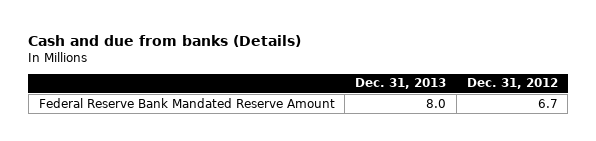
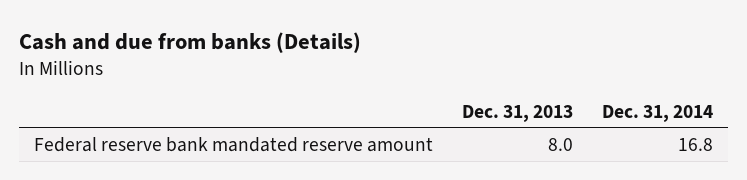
[466,78,558,90] Dec. 31, 2012 -> none
none -> [602,104,714,122] Dec. 31, 2014
[38,97,335,108] Federal Reserve Bank Mandated Reserve Amount -> [33,136,433,152] Federal reserve bank mandated reserve amount

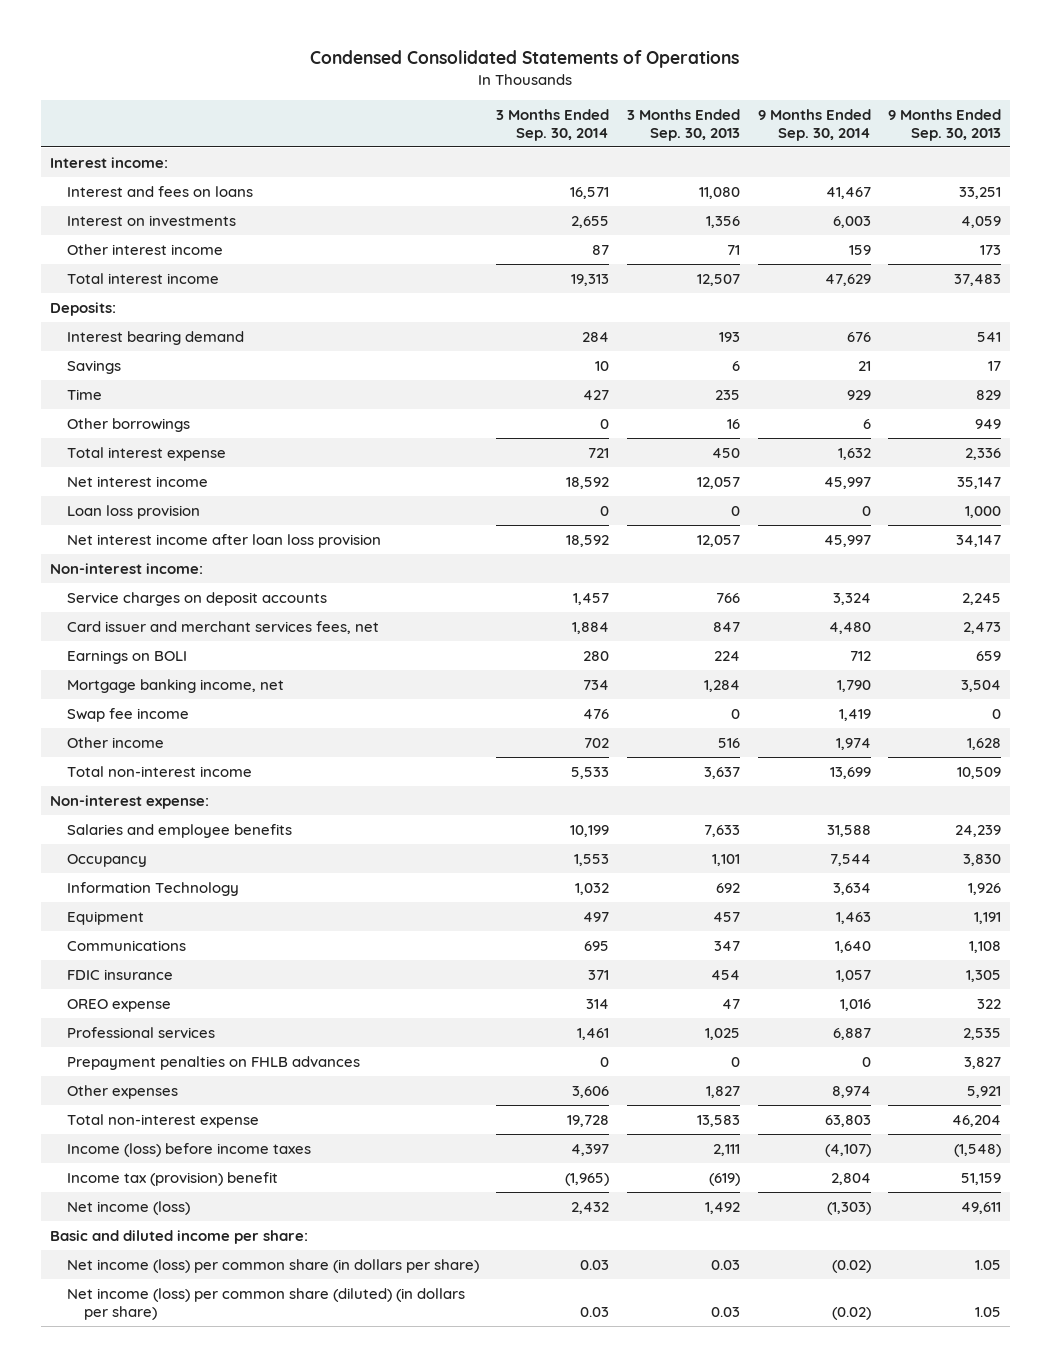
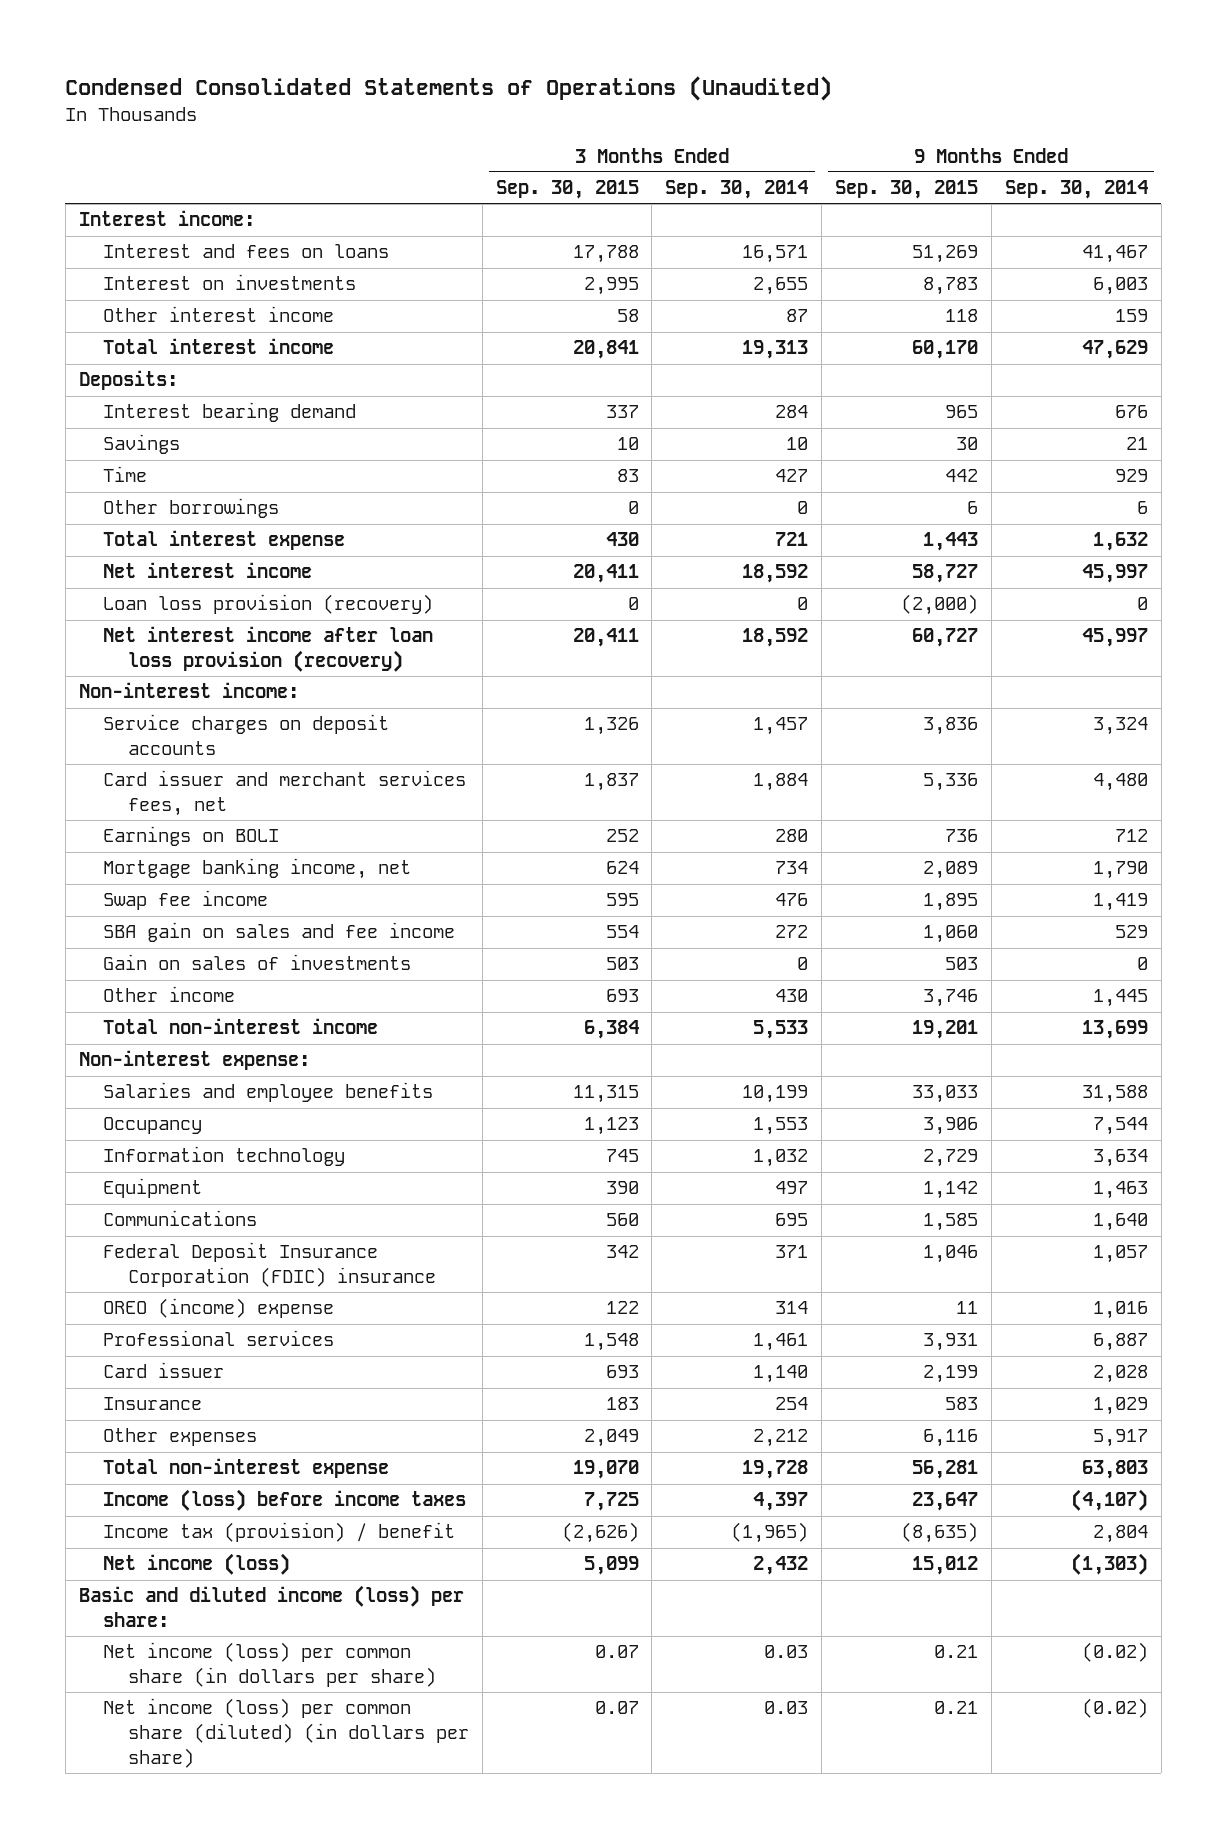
[310,50,740,69] Condensed Consolidated Statements of Operations -> [65,76,833,102] Condensed Consolidated Statements of Operations (Unaudited)
[626,108,740,141] 3 Months Ended Sep. 30, 2013 -> none
[888,108,1002,141] 9 Months Ended Sep. 30, 2013 -> none
none -> [495,180,639,200] Sep. 30, 2015
none -> [834,180,978,200] Sep. 30, 2015
[66,504,200,519] Loan loss provision -> [103,594,434,615] Loan loss provision (recovery)
[66,533,381,548] Net interest income after loan loss provision -> [103,626,434,673] Net interest income after loan loss provision (recovery)
none -> [103,922,456,943] SBA gain on sales and fee income
none -> [103,954,412,971] Gain on sales of investments
[584,737,610,748] 702 -> [775,989,809,1003] 430
[835,737,871,750] 1,974 -> [1092,989,1148,1008] 1,445
[66,881,239,896] Information Technology -> [103,1146,346,1167] Information technology
[66,968,173,980] FDIC insurance -> [103,1242,436,1288] Federal Deposit Insurance Corporation (FDIC) insurance
[66,998,171,1012] OREO expense -> [103,1298,335,1319] OREO (income) expense
[66,1055,360,1070] Prepayment penalties on FHLB advances -> none
none -> [103,1362,225,1379] Card issuer
none -> [103,1397,203,1411] Insurance
[572,1085,610,1098] 3,606 -> [753,1429,809,1448] 2,212
[831,1085,871,1098] 8,974 -> [1092,1429,1148,1448] 5,917
[66,1171,278,1186] Income tax (provision) benefit -> [103,1522,456,1543] Income tax (provision) / benefit
[49,1229,308,1244] Basic and diluted income per share: -> [78,1585,464,1628] Basic and diluted income (loss) per share:

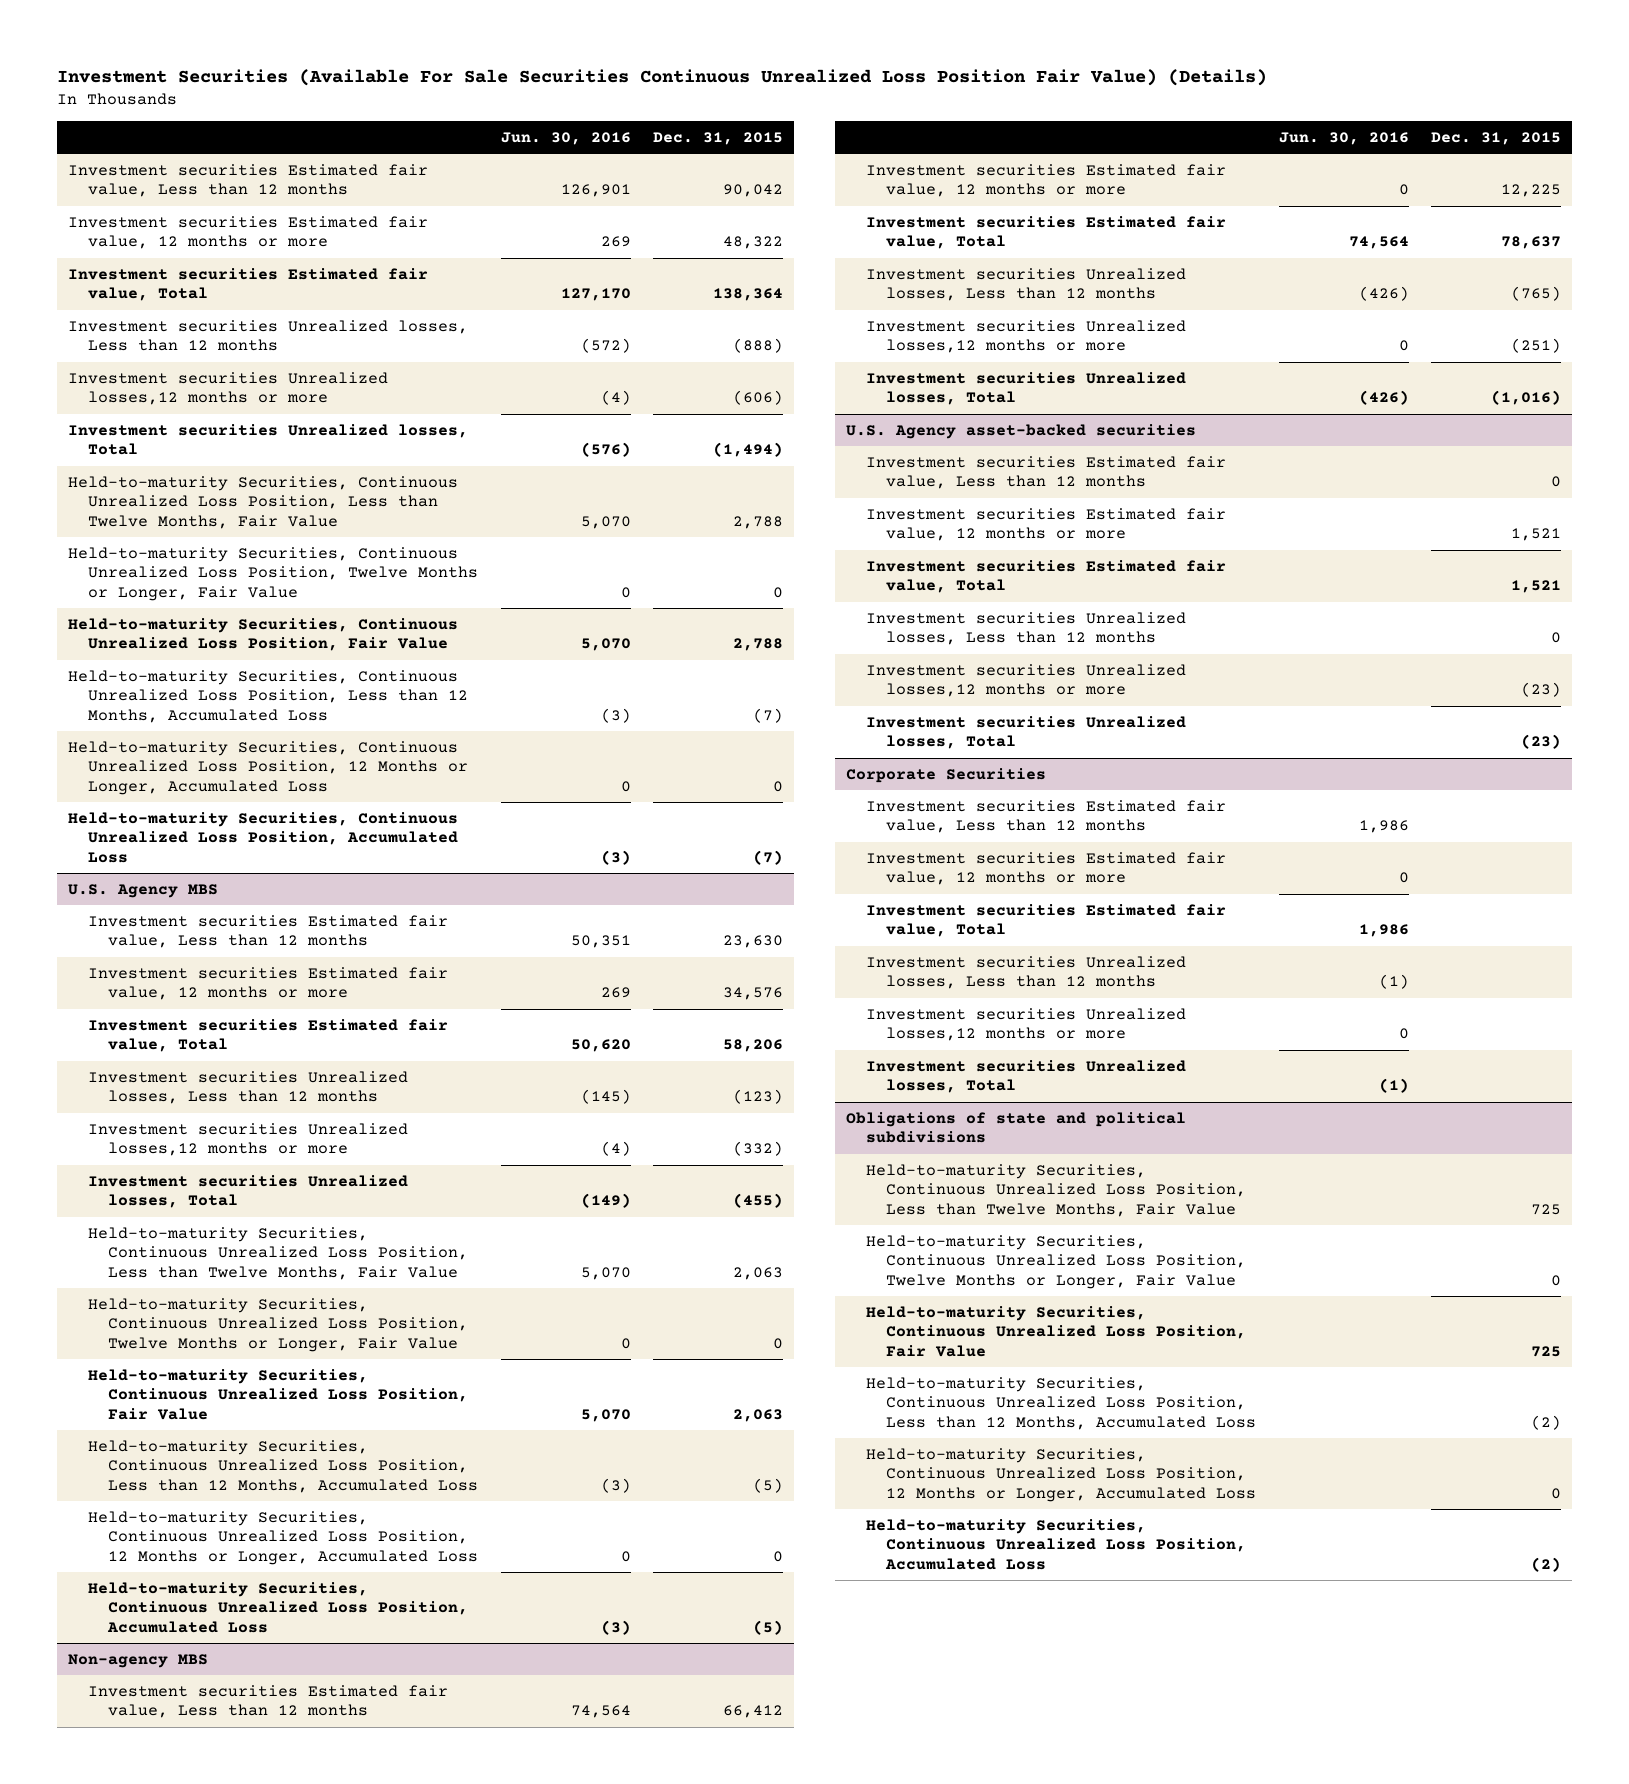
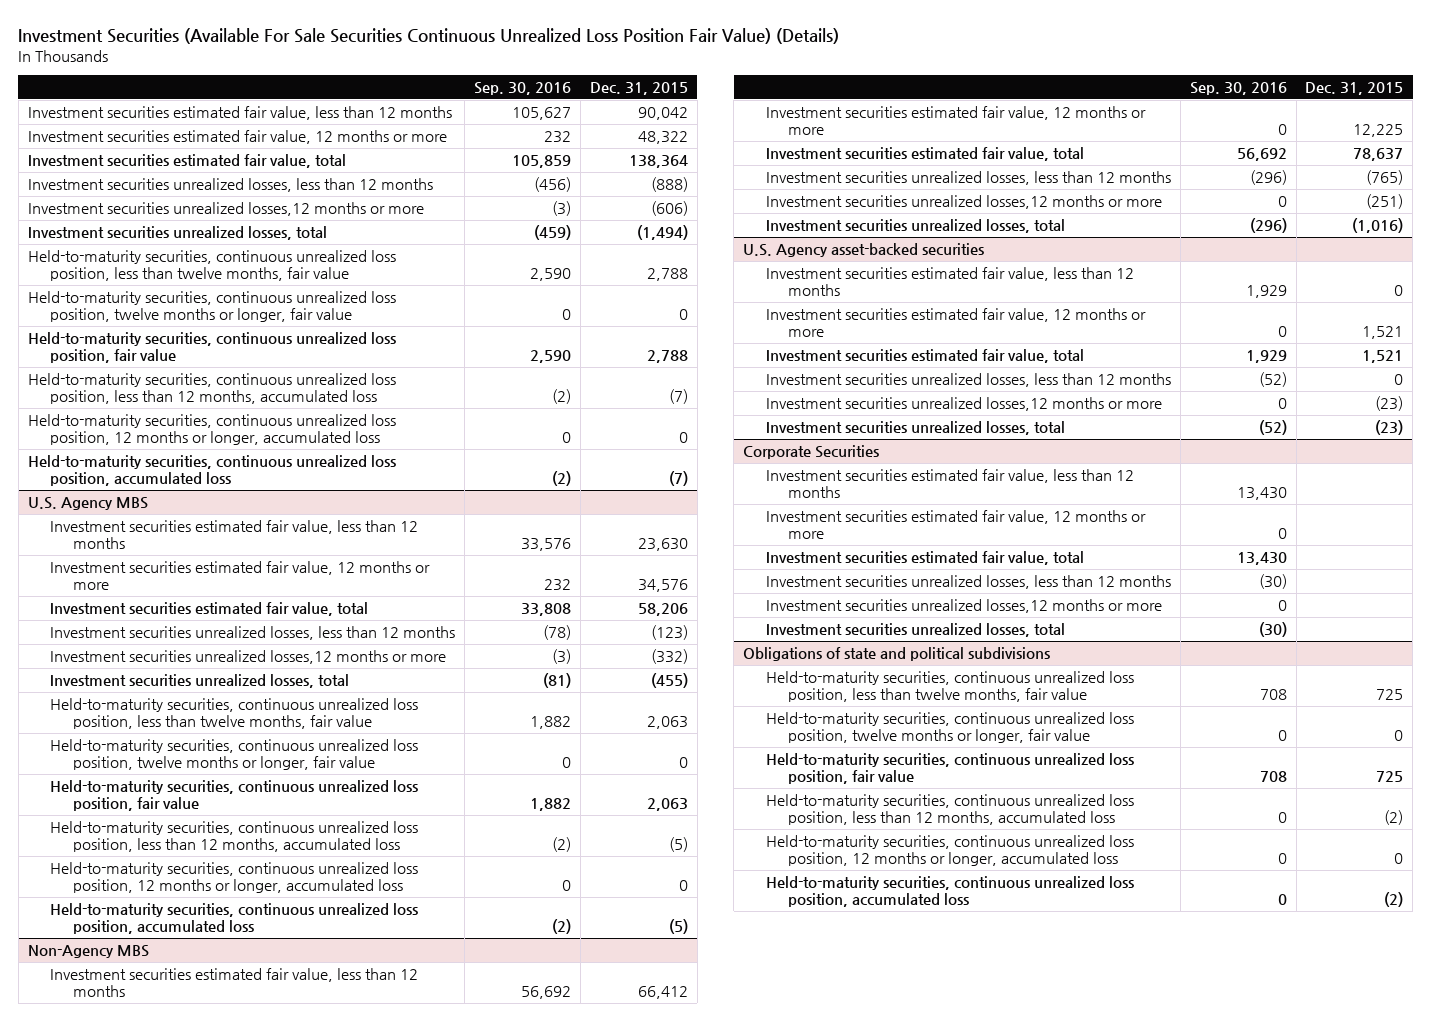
[500,131,631,145] Jun. 30, 2016 -> none
none -> [474,82,572,96] Sep. 30, 2016
[68,163,429,198] Investment securities Estimated fair value, Less than 12 months -> [27,105,452,120] Investment securities estimated fair value, less than 12 months
[68,215,429,250] Investment securities Estimated fair value, 12 months or more -> [27,129,447,144] Investment securities estimated fair value, 12 months or more
[68,267,429,302] Investment securities Estimated fair value, Total -> [27,153,346,168] Investment securities estimated fair value, total
[68,319,469,352] Investment securities Unrealized losses, Less than 12 months -> [27,177,433,192] Investment securities unrealized losses, less than 12 months
[68,371,389,406] Investment securities Unrealized losses,12 months or more -> [27,201,424,216] Investment securities unrealized losses,12 months or more
[68,423,469,456] Investment securities Unrealized losses, Total -> [27,225,327,240] Investment securities unrealized losses, total
[68,475,459,529] Held-to-maturity Securities, Continuous Unrealized Loss Position, Less than Twelve Months, Fair Value -> [27,249,396,281] Held-to-maturity securities, continuous unrealized loss position, less than twelve months, fair value
[68,546,479,601] Held-to-maturity Securities, Continuous Unrealized Loss Position, Twelve Months or Longer, Fair Value -> [27,290,396,322] Held-to-maturity securities, continuous unrealized loss position, twelve months or longer, fair value
[68,617,459,652] Held-to-maturity Securities, Continuous Unrealized Loss Position, Fair Value -> [27,331,396,363] Held-to-maturity securities, continuous unrealized loss position, fair value
[68,669,469,723] Held-to-maturity Securities, Continuous Unrealized Loss Position, Less than 12 Months, Accumulated Loss -> [27,372,396,404] Held-to-maturity securities, continuous unrealized loss position, less than 12 months, accumulated loss
[68,740,469,795] Held-to-maturity Securities, Continuous Unrealized Loss Position, 12 Months or Longer, Accumulated Loss -> [27,413,396,445] Held-to-maturity securities, continuous unrealized loss position, 12 months or longer, accumulated loss
[68,811,459,863] Held-to-maturity Securities, Continuous Unrealized Loss Position, Accumulated Loss -> [27,454,396,486] Held-to-maturity securities, continuous unrealized loss position, accumulated loss
[88,914,449,949] Investment securities Estimated fair value, Less than 12 months -> [50,519,419,549] Investment securities estimated fair value, less than 12 months
[88,966,449,1001] Investment securities Estimated fair value, 12 months or more -> [50,560,431,590] Investment securities estimated fair value, 12 months or more
[88,1018,449,1053] Investment securities Estimated fair value, Total -> [50,601,369,616] Investment securities estimated fair value, total
[88,1070,409,1105] Investment securities Unrealized losses, Less than 12 months -> [50,625,456,640] Investment securities unrealized losses, less than 12 months
[88,1122,409,1157] Investment securities Unrealized losses,12 months or more -> [50,649,447,664] Investment securities unrealized losses,12 months or more
[88,1174,409,1209] Investment securities Unrealized losses, Total -> [50,673,350,688] Investment securities unrealized losses, total
[88,1226,469,1280] Held-to-maturity Securities, Continuous Unrealized Loss Position, Less than Twelve Months, Fair Value -> [50,697,419,729] Held-to-maturity securities, continuous unrealized loss position, less than twelve months, fair value
[88,1297,469,1352] Held-to-maturity Securities, Continuous Unrealized Loss Position, Twelve Months or Longer, Fair Value -> [50,738,419,770] Held-to-maturity securities, continuous unrealized loss position, twelve months or longer, fair value
[88,1368,469,1420] Held-to-maturity Securities, Continuous Unrealized Loss Position, Fair Value -> [50,779,419,811] Held-to-maturity securities, continuous unrealized loss position, fair value
[88,1439,479,1493] Held-to-maturity Securities, Continuous Unrealized Loss Position, Less than 12 Months, Accumulated Loss -> [50,820,419,852] Held-to-maturity securities, continuous unrealized loss position, less than 12 months, accumulated loss
[88,1510,479,1565] Held-to-maturity Securities, Continuous Unrealized Loss Position, 12 Months or Longer, Accumulated Loss -> [50,861,419,893] Held-to-maturity securities, continuous unrealized loss position, 12 months or longer, accumulated loss
[88,1581,469,1633] Held-to-maturity Securities, Continuous Unrealized Loss Position, Accumulated Loss -> [50,902,419,934] Held-to-maturity securities, continuous unrealized loss position, accumulated loss
[68,1653,209,1668] Non-agency MBS -> [27,944,149,958] Non-Agency MBS
[88,1684,449,1719] Investment securities Estimated fair value, Less than 12 months -> [50,967,419,997] Investment securities estimated fair value, less than 12 months
[866,163,1227,198] Investment securities Estimated fair value, 12 months or more -> [765,105,1146,135] Investment securities estimated fair value, 12 months or more
[866,215,1227,250] Investment securities Estimated fair value, Total -> [765,146,1084,161] Investment securities estimated fair value, total
[866,267,1187,302] Investment securities Unrealized losses, Less than 12 months -> [765,170,1171,185] Investment securities unrealized losses, less than 12 months
[866,319,1187,354] Investment securities Unrealized losses,12 months or more -> [765,194,1162,209] Investment securities unrealized losses,12 months or more
[866,371,1187,406] Investment securities Unrealized losses, Total -> [765,218,1065,233] Investment securities unrealized losses, total
[866,455,1227,490] Investment securities Estimated fair value, Less than 12 months -> [765,266,1134,296] Investment securities estimated fair value, less than 12 months
[866,507,1227,542] Investment securities Estimated fair value, 12 months or more -> [765,307,1146,337] Investment securities estimated fair value, 12 months or more
[866,559,1227,594] Investment securities Estimated fair value, Total -> [765,348,1084,363] Investment securities estimated fair value, total
[866,611,1187,646] Investment securities Unrealized losses, Less than 12 months -> [765,372,1171,387] Investment securities unrealized losses, less than 12 months
[866,663,1187,698] Investment securities Unrealized losses,12 months or more -> [765,396,1162,411] Investment securities unrealized losses,12 months or more
[866,715,1187,750] Investment securities Unrealized losses, Total -> [765,420,1065,435] Investment securities unrealized losses, total
[866,799,1227,834] Investment securities Estimated fair value, Less than 12 months -> [765,468,1134,498] Investment securities estimated fair value, less than 12 months
[866,851,1227,886] Investment securities Estimated fair value, 12 months or more -> [765,509,1146,539] Investment securities estimated fair value, 12 months or more
[866,903,1227,938] Investment securities Estimated fair value, Total -> [765,550,1084,565] Investment securities estimated fair value, total
[866,955,1187,990] Investment securities Unrealized losses, Less than 12 months -> [765,574,1171,589] Investment securities unrealized losses, less than 12 months
[866,1007,1187,1042] Investment securities Unrealized losses,12 months or more -> [765,598,1162,613] Investment securities unrealized losses,12 months or more
[866,1059,1187,1094] Investment securities Unrealized losses, Total -> [765,622,1065,637] Investment securities unrealized losses, total
[866,1163,1247,1217] Held-to-maturity Securities, Continuous Unrealized Loss Position, Less than Twelve Months, Fair Value -> [765,670,1134,702] Held-to-maturity securities, continuous unrealized loss position, less than twelve months, fair value
[866,1234,1247,1289] Held-to-maturity Securities, Continuous Unrealized Loss Position, Twelve Months or Longer, Fair Value -> [765,711,1134,743] Held-to-maturity securities, continuous unrealized loss position, twelve months or longer, fair value
[866,1305,1247,1357] Held-to-maturity Securities, Continuous Unrealized Loss Position, Fair Value -> [765,752,1134,784] Held-to-maturity securities, continuous unrealized loss position, fair value
[866,1376,1257,1430] Held-to-maturity Securities, Continuous Unrealized Loss Position, Less than 12 Months, Accumulated Loss -> [765,793,1134,825] Held-to-maturity securities, continuous unrealized loss position, less than 12 months, accumulated loss
[866,1447,1257,1502] Held-to-maturity Securities, Continuous Unrealized Loss Position, 12 Months or Longer, Accumulated Loss -> [765,834,1134,866] Held-to-maturity securities, continuous unrealized loss position, 12 months or longer, accumulated loss
[866,1518,1247,1570] Held-to-maturity Securities, Continuous Unrealized Loss Position, Accumulated Loss -> [765,875,1134,907] Held-to-maturity securities, continuous unrealized loss position, accumulated loss

